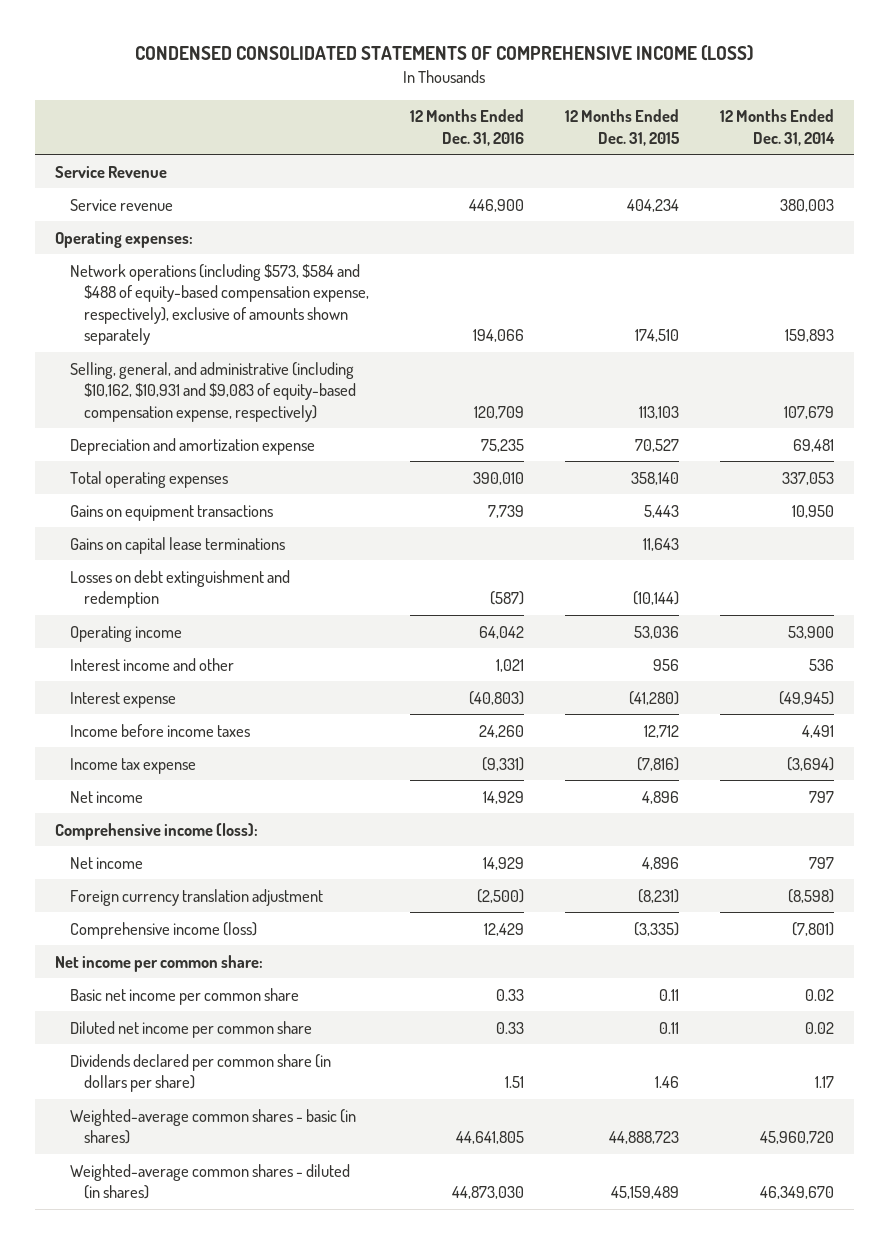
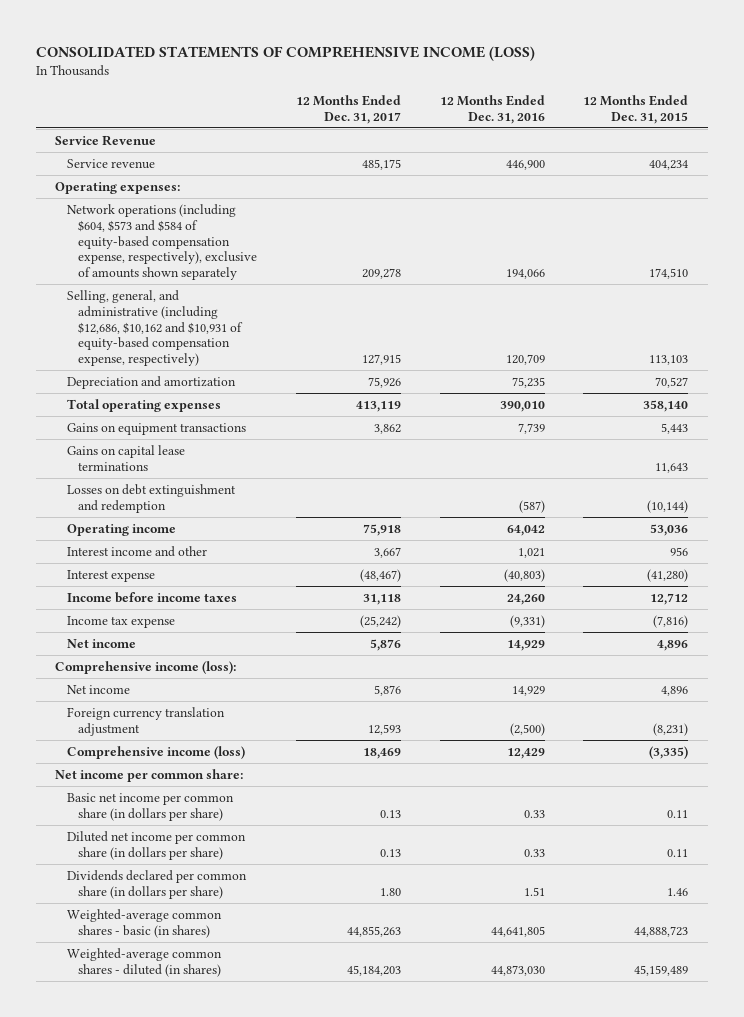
[135,45,754,62] CONDENSED CONSOLIDATED STATEMENTS OF COMPREHENSIVE INCOME (LOSS) -> [35,45,535,61] CONSOLIDATED STATEMENTS OF COMPREHENSIVE INCOME (LOSS)
[719,109,835,146] 12 Months Ended Dec. 31, 2014 -> none
none -> [295,94,401,124] 12 Months Ended Dec. 31, 2017
[69,263,370,346] Network operations (including $573, $584 and $488 of equity-based compensation expense, respectively), exclusive of amounts shown separately -> [66,204,258,281] Network operations (including $604, $573 and $584 of equity-based compensation expense, respectively), exclusive of amounts shown separately
[69,361,357,422] Selling, general, and administrative (including $10,162, $10,931 and $9,083 of equity-based compensation expense, respectively) -> [66,290,244,367] Selling, general, and administrative (including $12,686, $10,162 and $10,931 of equity-based compensation expense, respectively)
[69,437,315,455] Depreciation and amortization expense -> [66,376,236,390] Depreciation and amortization
[69,987,299,1005] Basic net income per common share -> [66,793,234,821] Basic net income per common share (in dollars per share)
[69,1020,312,1038] Diluted net income per common share -> [66,831,246,860] Diluted net income per common share (in dollars per share)

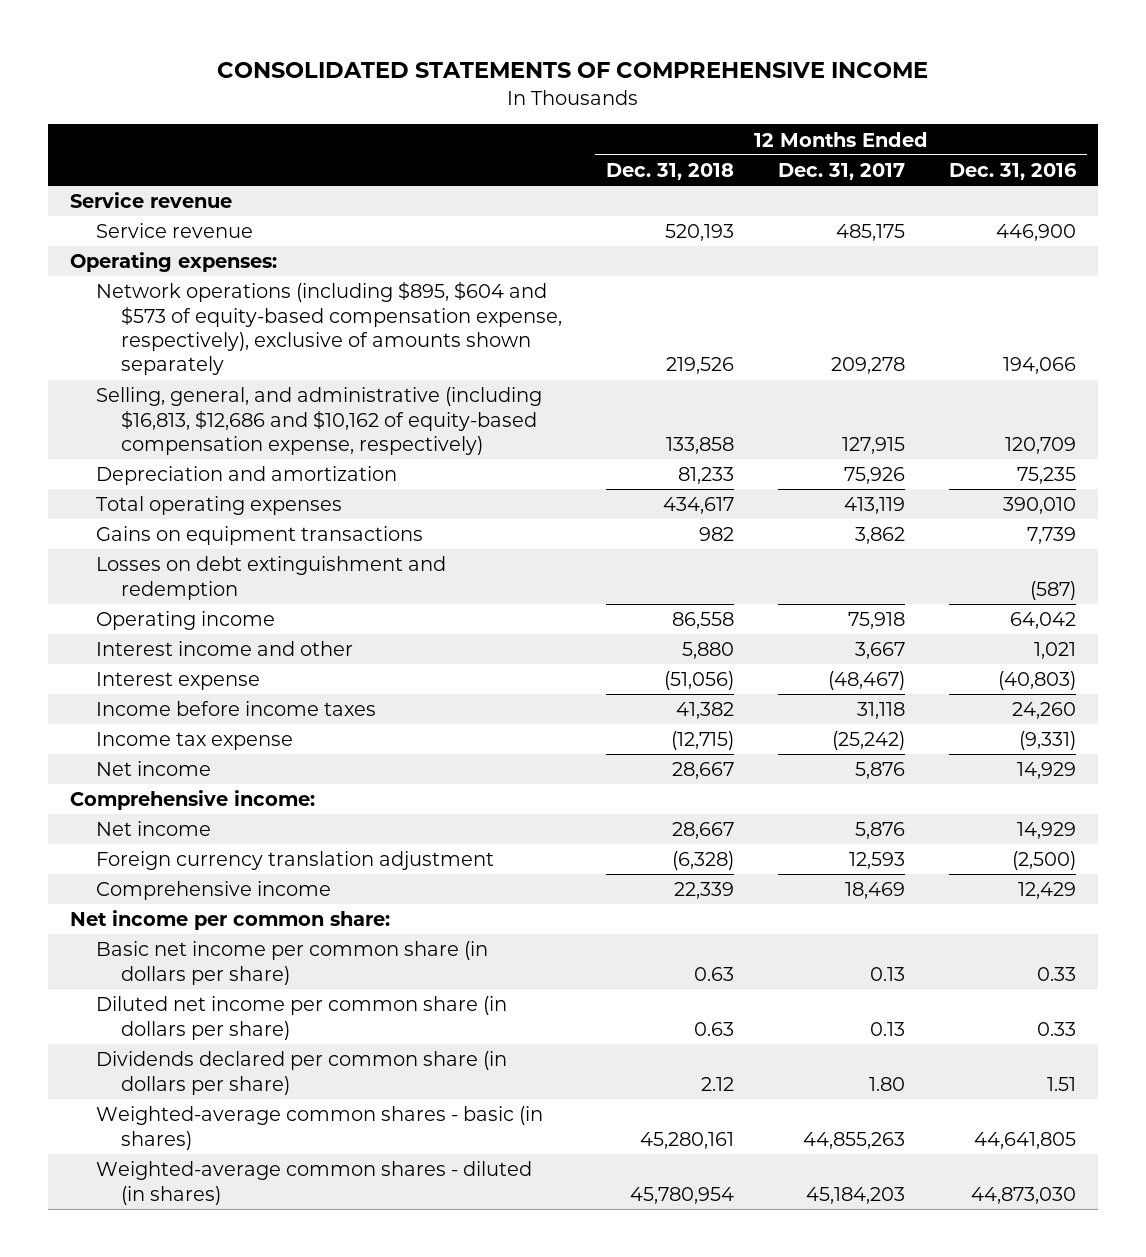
[35,45,535,61] CONSOLIDATED STATEMENTS OF COMPREHENSIVE INCOME (LOSS) -> [217,62,929,79] CONSOLIDATED STATEMENTS OF COMPREHENSIVE INCOME
[583,94,689,124] 12 Months Ended Dec. 31, 2015 -> none
none -> [606,162,735,180] Dec. 31, 2018
[55,135,157,147] Service Revenue -> [69,192,232,209] Service revenue
[66,204,258,281] Network operations (including $604, $573 and $584 of equity-based compensation expense, respectively), exclusive of amounts shown separately -> [95,281,563,376] Network operations (including $895, $604 and $573 of equity-based compensation expense, respectively), exclusive of amounts shown separately
[66,290,244,367] Selling, general, and administrative (including $12,686, $10,162 and $10,931 of equity-based compensation expense, respectively) -> [95,387,542,455] Selling, general, and administrative (including $16,813, $12,686 and $10,162 of equity-based compensation expense, respectively)
[66,445,185,471] Gains on capital lease terminations -> none
[55,661,237,675] Comprehensive income (loss): -> [69,790,315,811] Comprehensive income:
[66,746,245,760] Comprehensive income (loss) -> [95,881,331,901] Comprehensive income

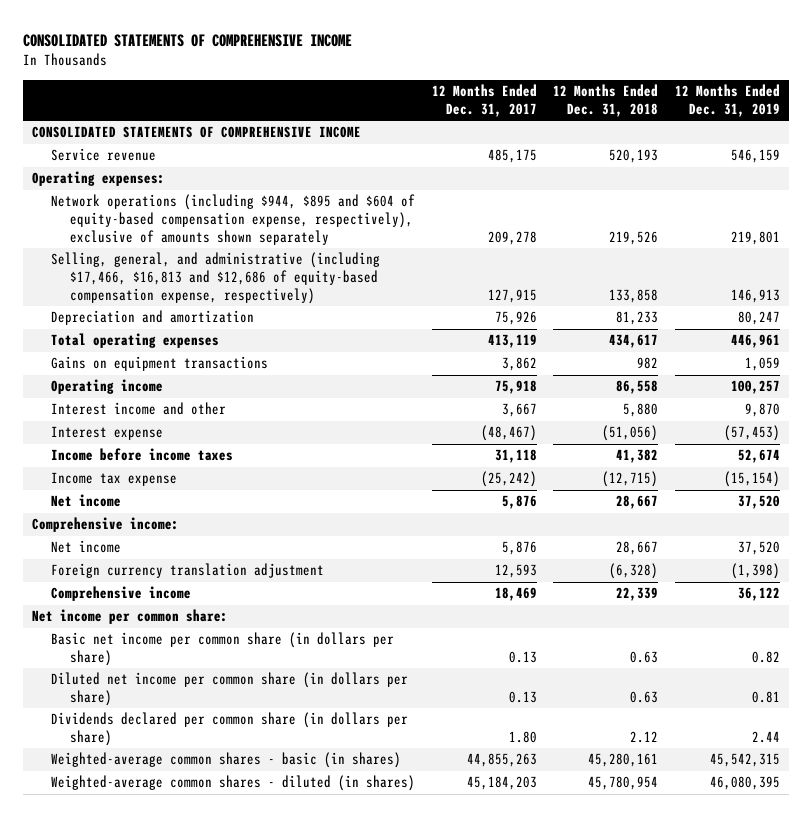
[949,162,1078,180] Dec. 31, 2016 -> none
none -> [675,84,781,117] 12 Months Ended Dec. 31, 2019
[69,192,232,209] Service revenue -> none
none -> [31,126,361,139] CONSOLIDATED STATEMENTS OF COMPREHENSIVE INCOME
[95,281,563,376] Network operations (including $895, $604 and $573 of equity-based compensation expense, respectively), exclusive of amounts shown separately -> [50,194,415,245] Network operations (including $944, $895 and $604 of equity-based compensation expense, respectively), exclusive of amounts shown separately
[95,387,542,455] Selling, general, and administrative (including $16,813, $12,686 and $10,162 of equity-based compensation expense, respectively) -> [50,252,380,304] Selling, general, and administrative (including $17,466, $16,813 and $12,686 of equity-based compensation expense, respectively)
[95,556,446,600] Losses on debt extinguishment and redemption -> none

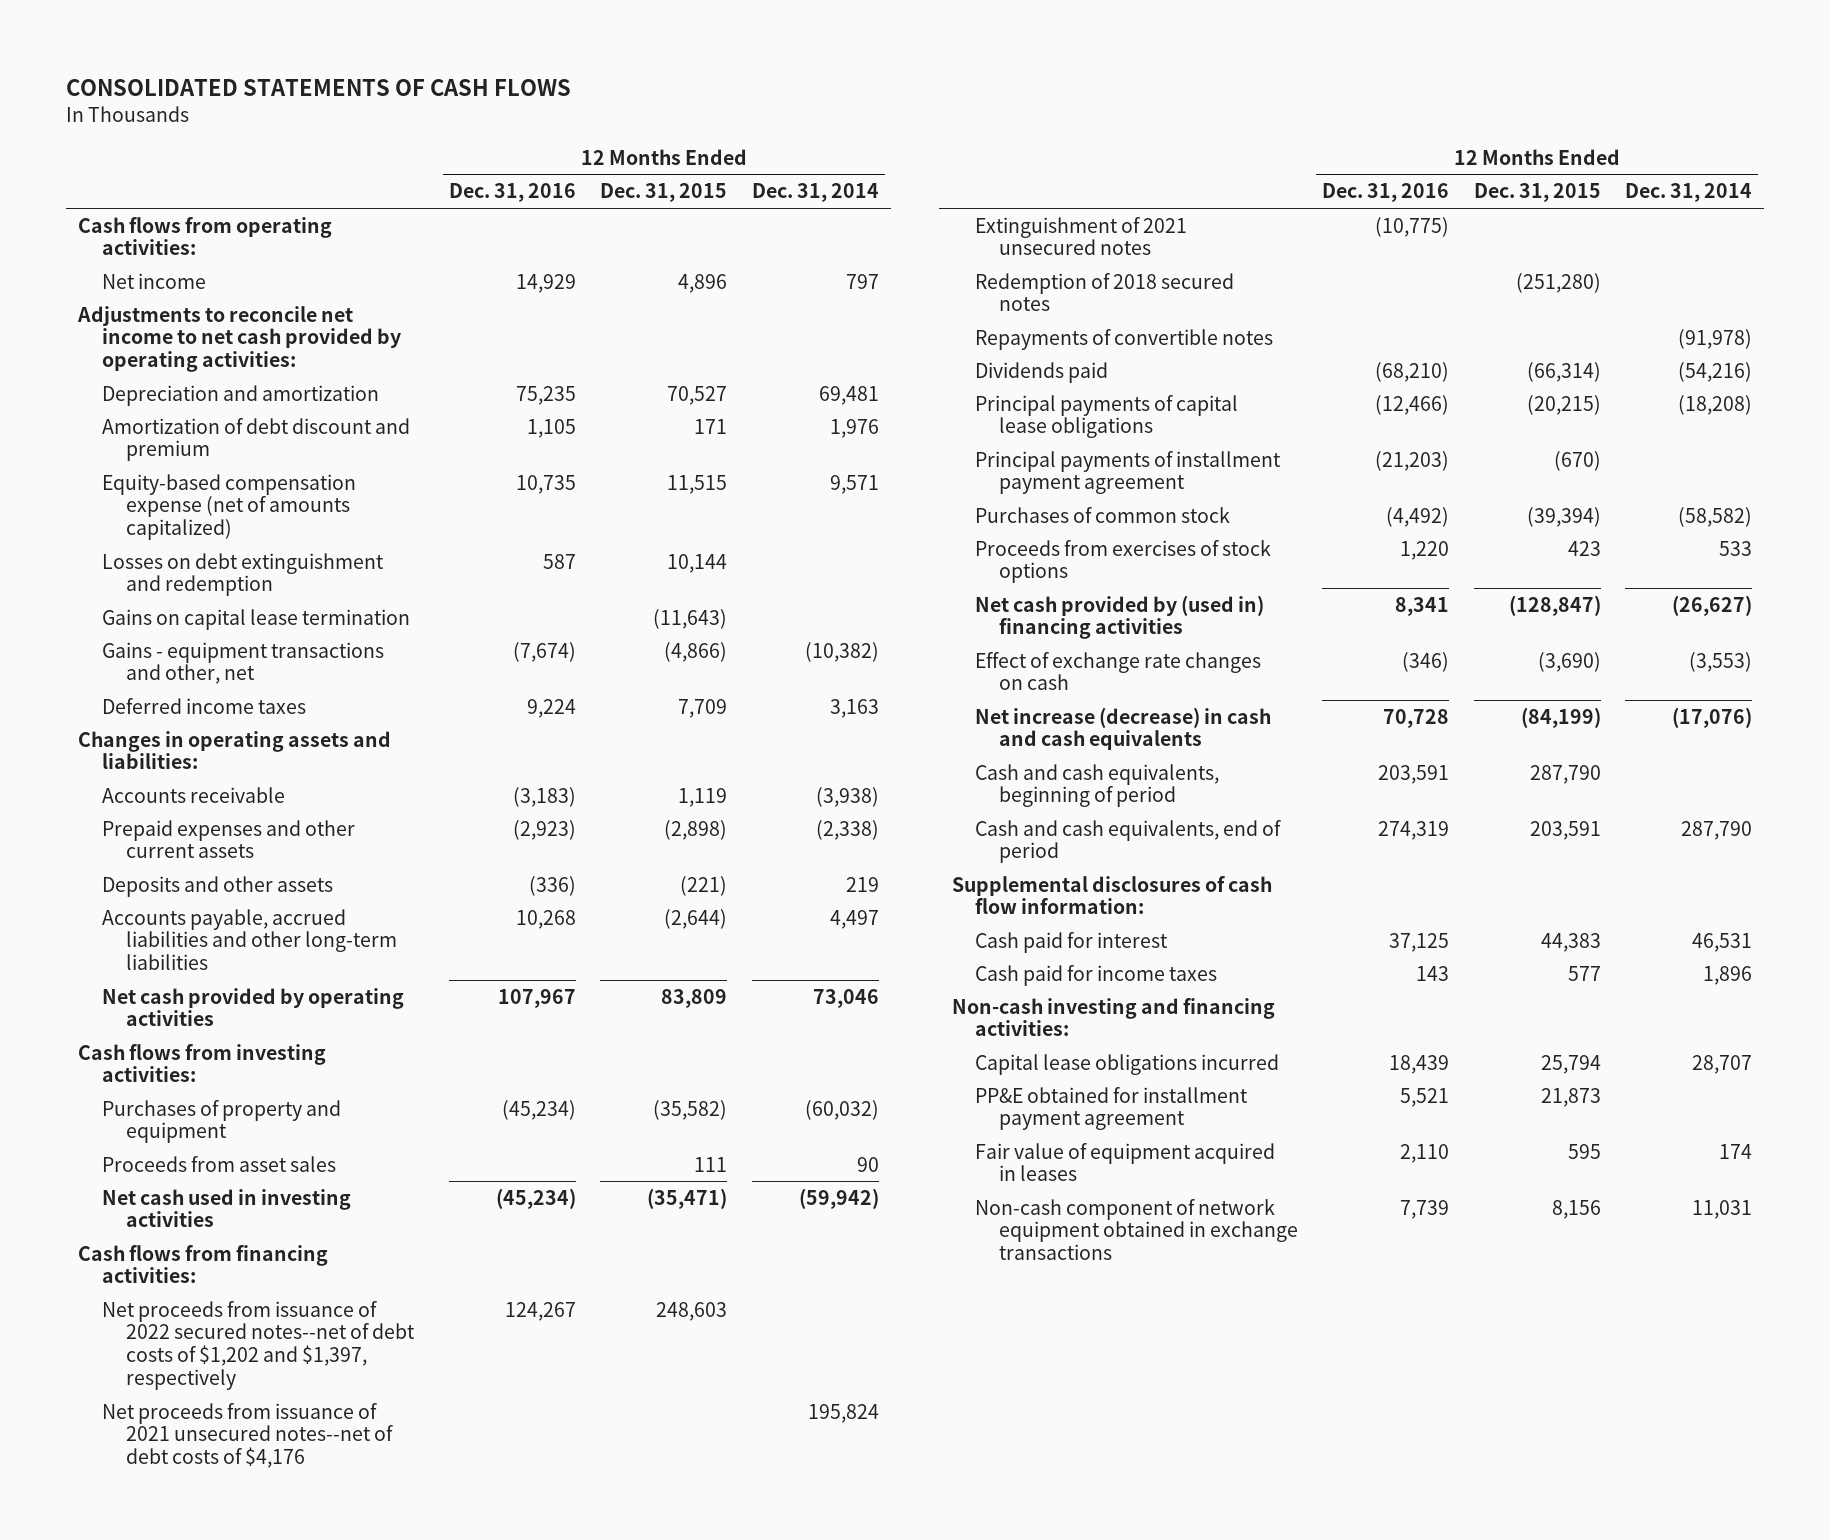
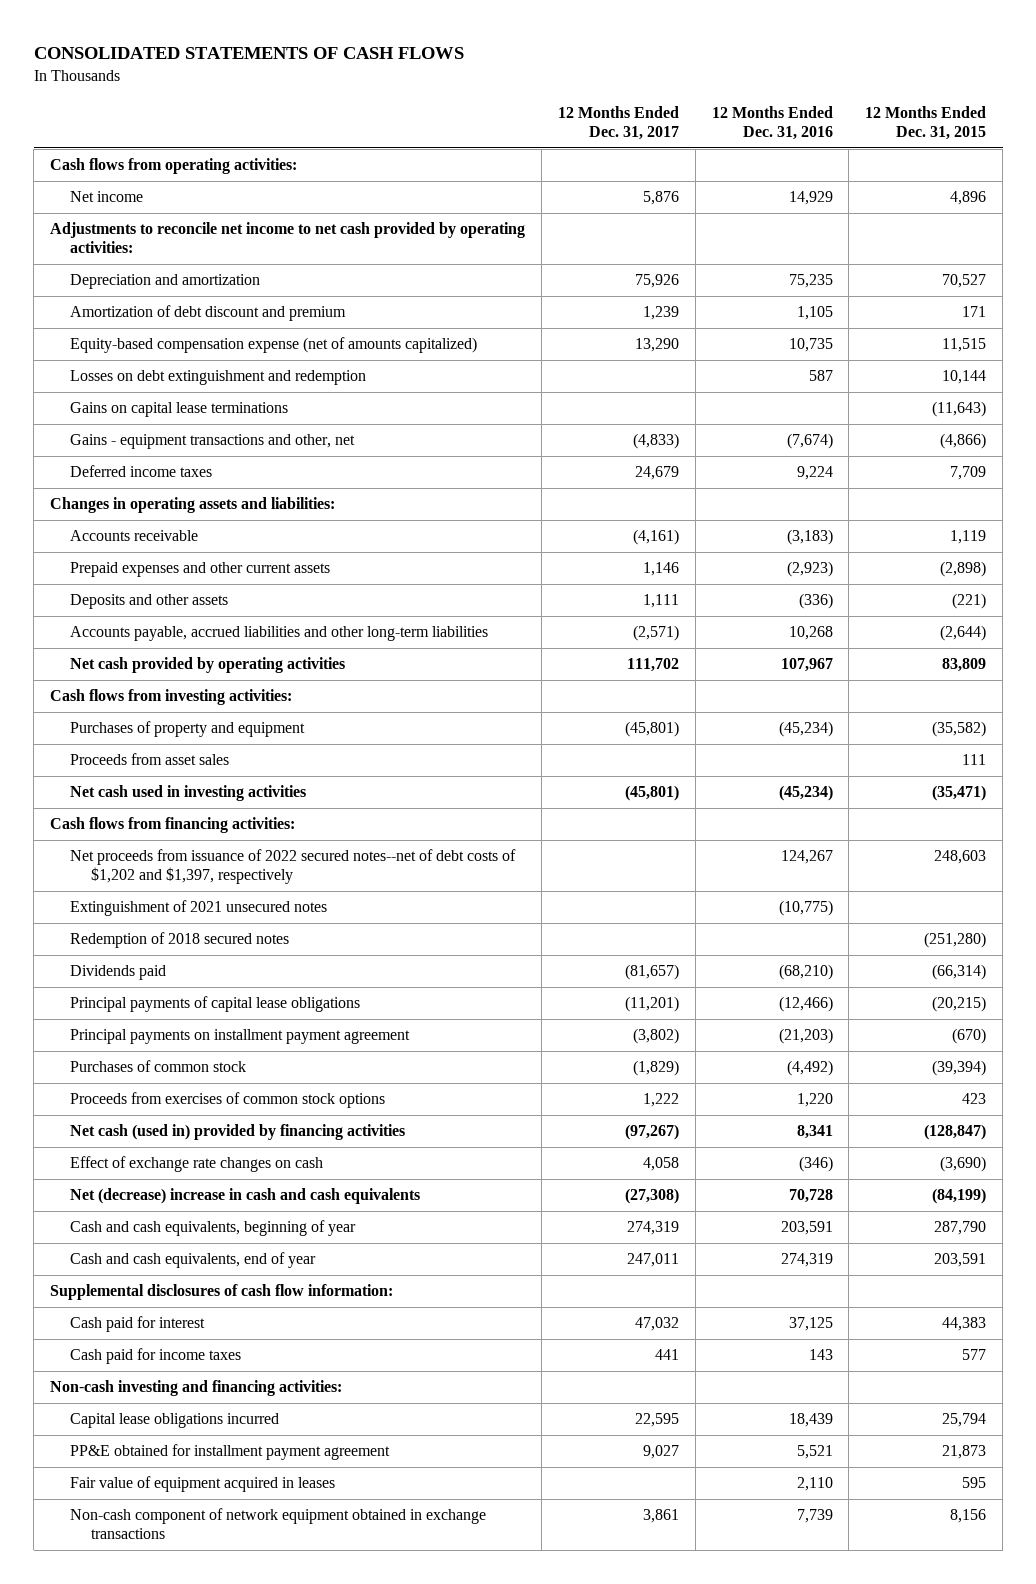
[751,183,879,203] Dec. 31, 2014 -> none
none -> [557,106,679,141] 12 Months Ended Dec. 31, 2017
[101,608,410,630] Gains on capital lease termination -> [70,402,289,418] Gains on capital lease terminations
[101,1402,393,1469] Net proceeds from issuance of 2021 unsecured notes--net of debt costs of $4,176 -> none
[975,328,1274,350] Repayments of convertible notes -> none
[975,450,1282,495] Principal payments of installment payment agreement -> [70,1029,411,1045] Principal payments on installment payment agreement
[975,539,1272,584] Proceeds from exercises of stock options -> [70,1092,386,1109] Proceeds from exercises of common stock options
[975,594,1265,640] Net cash provided by (used in) financing activities -> [70,1124,406,1141] Net cash (used in) provided by financing activities
[975,706,1272,751] Net increase (decrease) in cash and cash equivalents -> [70,1188,421,1205] Net (decrease) increase in cash and cash equivalents
[975,763,1220,808] Cash and cash equivalents, beginning of period -> [70,1220,357,1237] Cash and cash equivalents, beginning of year
[975,819,1282,864] Cash and cash equivalents, end of period -> [70,1252,317,1269] Cash and cash equivalents, end of year

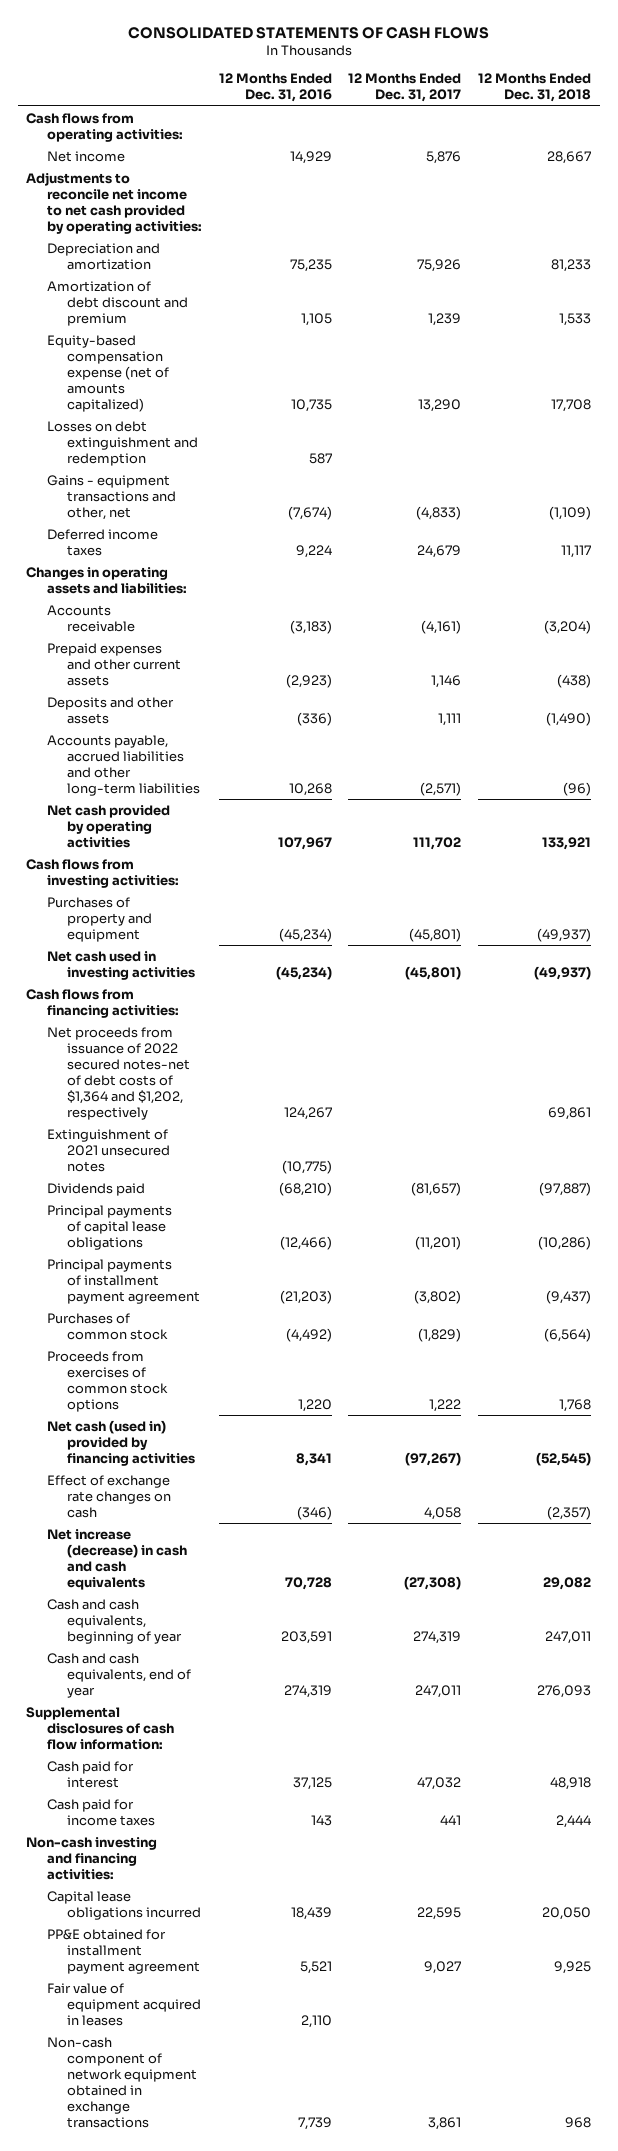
[865,106,987,141] 12 Months Ended Dec. 31, 2015 -> none
none -> [478,73,592,103] 12 Months Ended Dec. 31, 2018
[70,402,289,418] Gains on capital lease terminations -> none
[70,753,230,766] Proceeds from asset sales -> none
[70,849,517,885] Net proceeds from issuance of 2022 secured notes--net of debt costs of $1,202 and $1,397, respectively -> [46,1026,190,1120] Net proceeds from issuance of 2022 secured notes-net of debt costs of $1,364 and $1,202, respectively
[70,932,290,949] Redemption of 2018 secured notes -> none
[70,1029,411,1045] Principal payments on installment payment agreement -> [46,1258,200,1304] Principal payments of installment payment agreement
[70,1188,421,1205] Net (decrease) increase in cash and cash equivalents -> [46,1528,187,1590] Net increase (decrease) in cash and cash equivalents

